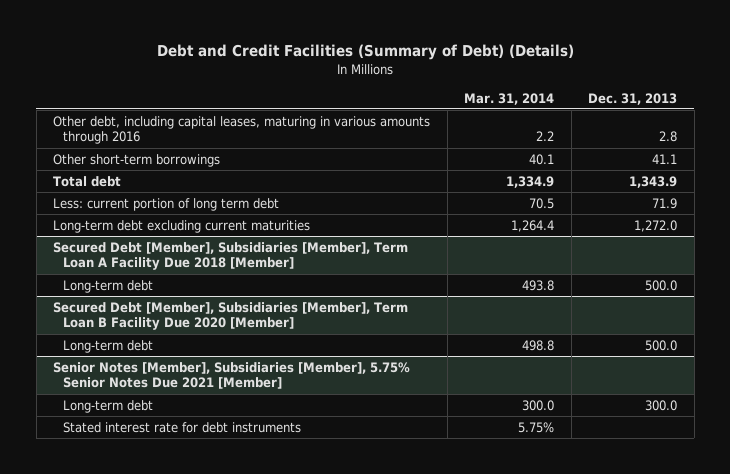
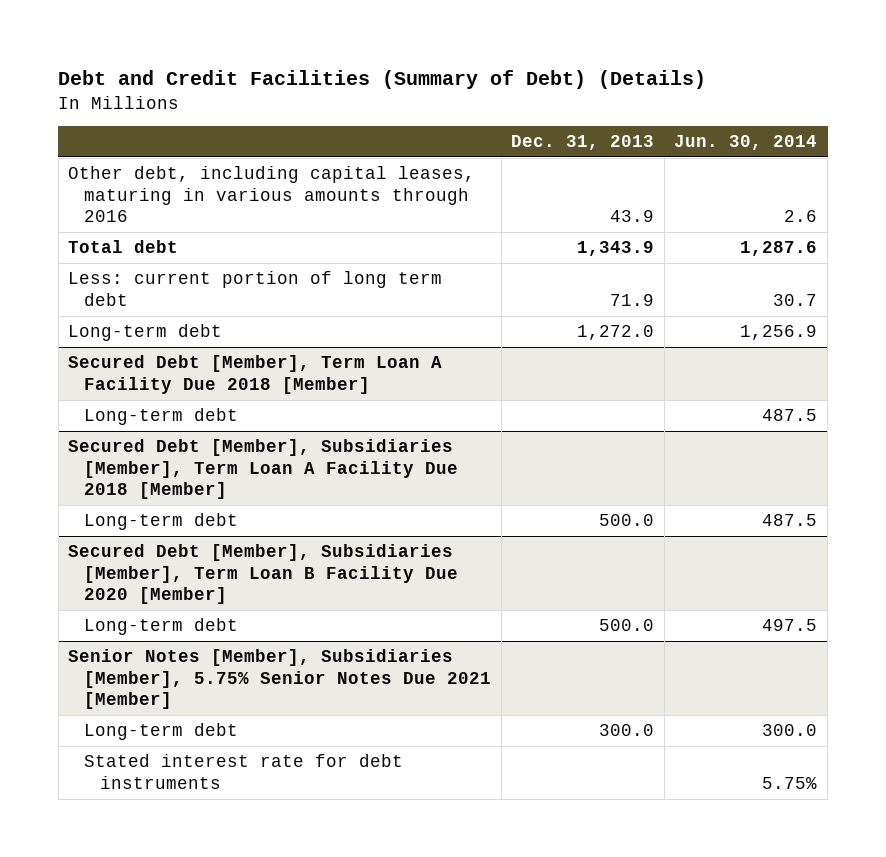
[464,92,555,105] Mar. 31, 2014 -> none
none -> [674,135,818,151] Jun. 30, 2014
[53,153,221,167] Other short-term borrowings -> none
[659,131,678,143] 2.8 -> [610,210,655,223] 43.9
[53,219,311,233] Long-term debt excluding current maturities -> [68,324,223,342] Long-term debt
none -> [68,355,443,394] Secured Debt [Member], Term Loan A Facility Due 2018 [Member]
none -> [84,408,239,426] Long-term debt

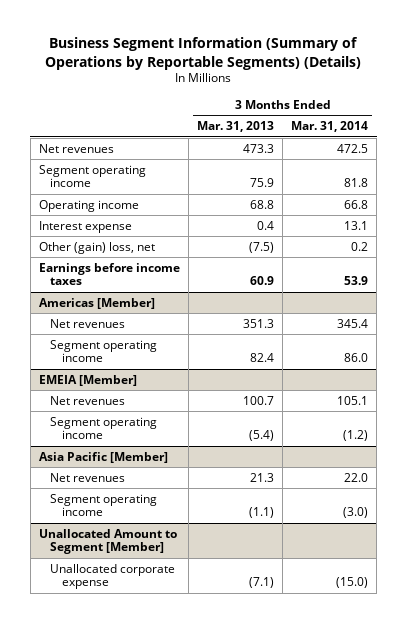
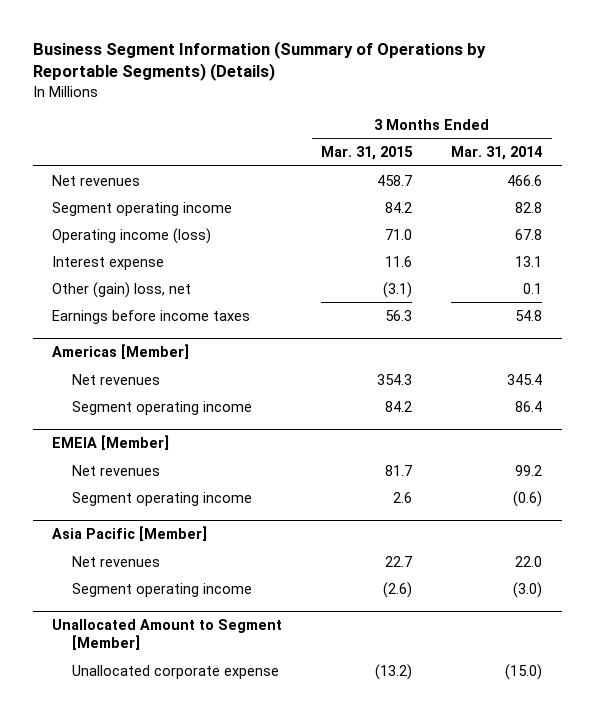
[196,121,274,133] Mar. 31, 2013 -> none
none -> [321,146,414,161] Mar. 31, 2015
[337,143,369,153] 472.5 -> [507,174,543,186] 466.6
[344,178,369,188] 81.8 -> [515,201,543,213] 82.8
[38,199,139,212] Operating income -> [52,227,212,244] Operating income (loss)
[344,199,369,209] 66.8 -> [515,228,543,240] 67.8
[351,241,369,251] 0.2 -> [523,282,543,294] 0.1
[344,276,369,286] 53.9 -> [515,309,543,321] 54.8
[344,353,369,363] 86.0 -> [515,400,543,412] 86.4
[337,395,369,405] 105.1 -> [515,464,543,476] 99.2
[343,430,369,442] (1.2) -> [513,490,543,507] (0.6)

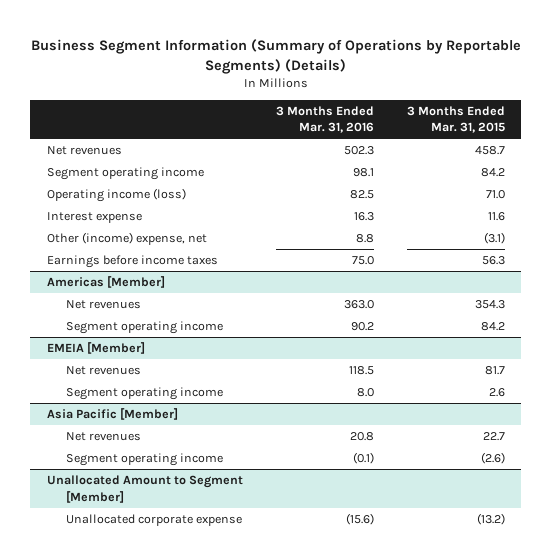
[451,146,543,161] Mar. 31, 2014 -> none
none -> [275,105,374,134] 3 Months Ended Mar. 31, 2016
[52,281,192,298] Other (gain) loss, net -> [46,232,207,246] Other (income) expense, net

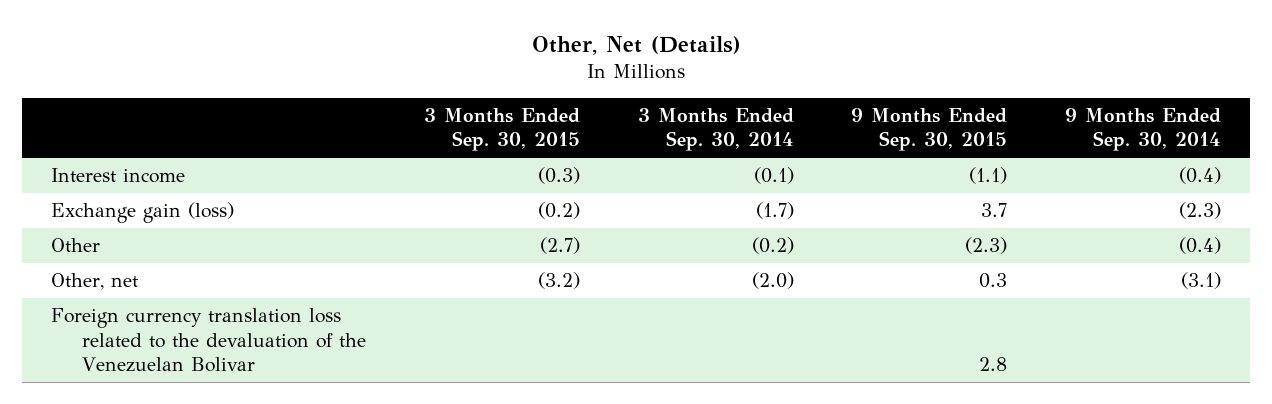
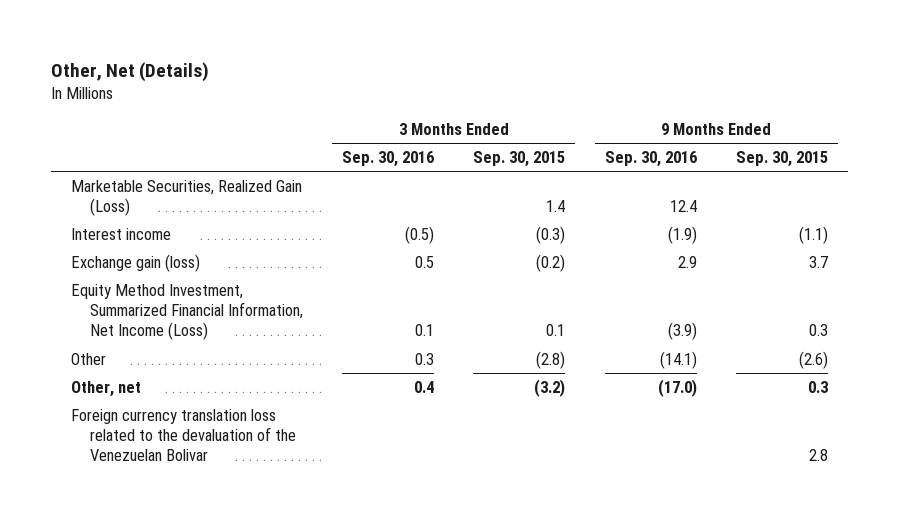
[637,107,794,152] 3 Months Ended Sep. 30, 2014 -> none
[1065,107,1222,152] 9 Months Ended Sep. 30, 2014 -> none
none -> [342,151,435,168] Sep. 30, 2016
none -> [604,151,697,168] Sep. 30, 2016
none -> [70,179,302,217] Marketable Securities, Realized Gain (Loss)
none -> [70,283,303,341] Equity Method Investment, Summarized Financial Information, Net Income (Loss)
[539,237,580,255] (2.7) -> [536,350,566,369] (2.8)
[965,237,1008,255] (2.3) -> [799,350,829,369] (2.6)

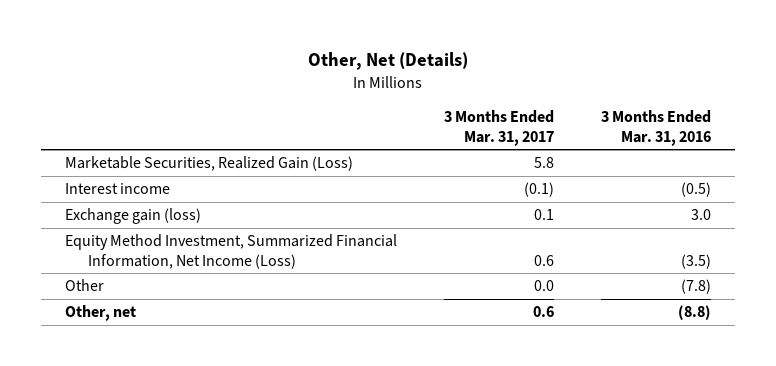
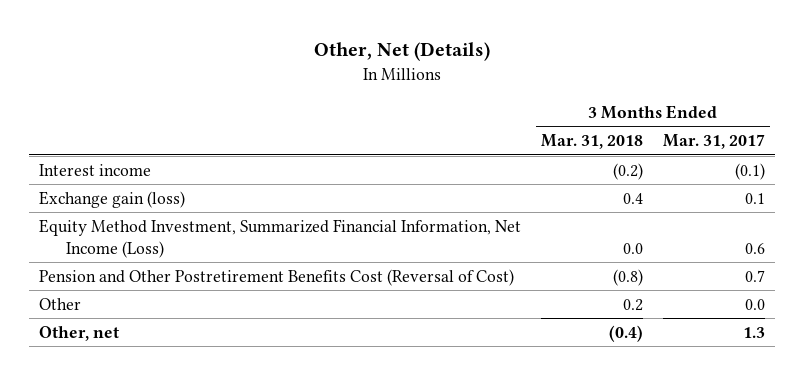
[601,110,712,146] 3 Months Ended Mar. 31, 2016 -> none
none -> [541,134,644,150] Mar. 31, 2018
[64,156,353,172] Marketable Securities, Realized Gain (Loss) -> none
none -> [39,268,515,286] Pension and Other Postretirement Benefits Cost (Reversal of Cost)
[532,306,554,318] 0.6 -> [743,326,766,338] 1.3

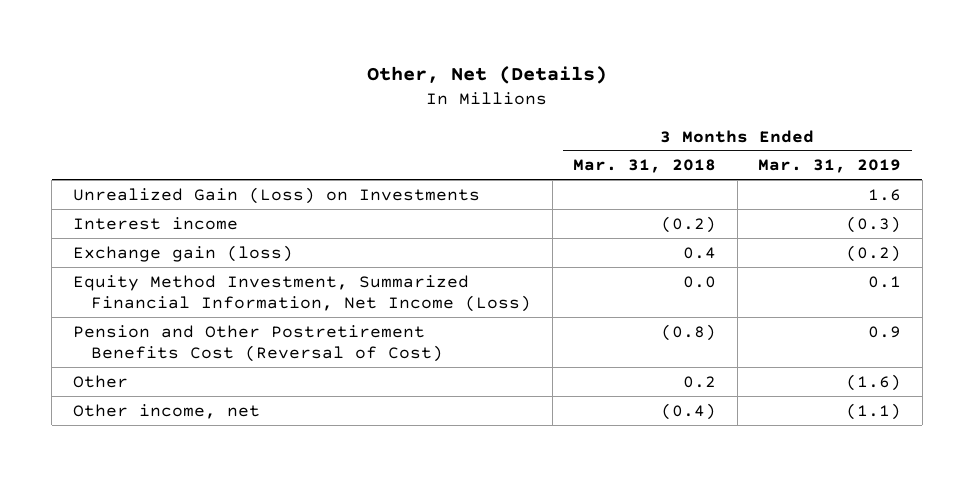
[663,134,766,150] Mar. 31, 2017 -> none
none -> [758,159,902,174] Mar. 31, 2019
none -> [72,186,480,204] Unrealized Gain (Loss) on Investments
[39,325,120,341] Other, net -> [72,403,260,419] Other income, net

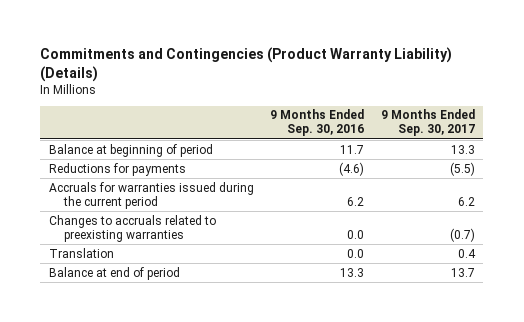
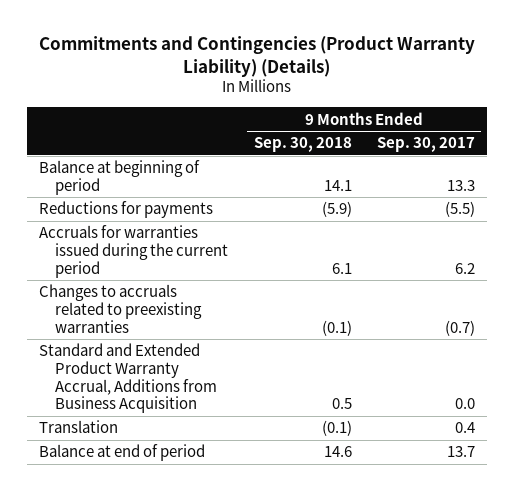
[270,109,365,137] 9 Months Ended Sep. 30, 2016 -> none
none -> [253,137,352,153] Sep. 30, 2018
none -> [39,343,218,414] Standard and Extended Product Warranty Accrual, Additions from Business Acquisition

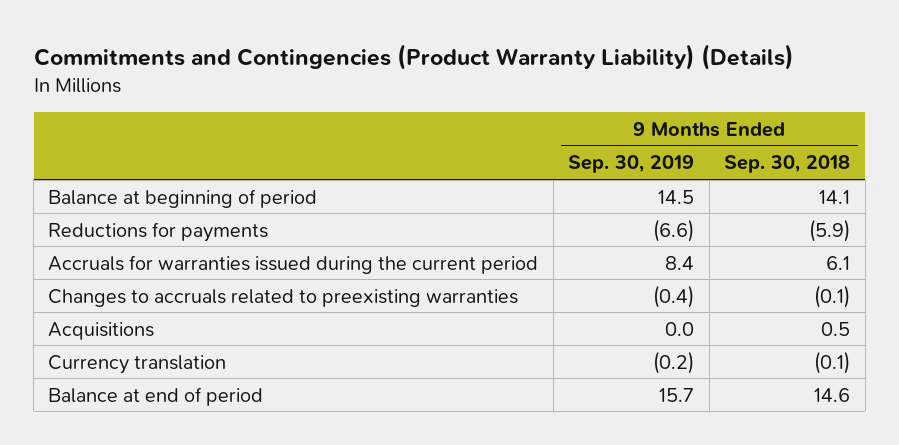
[376,137,475,153] Sep. 30, 2017 -> none
none -> [568,155,695,174] Sep. 30, 2019
[39,343,218,414] Standard and Extended Product Warranty Accrual, Additions from Business Acquisition -> [48,321,155,340] Acquisitions
[39,420,119,434] Translation -> [48,354,227,374] Currency translation

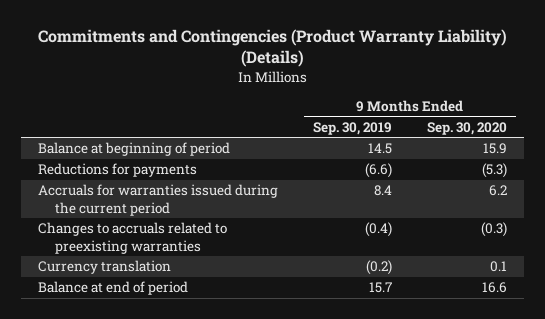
[724,155,851,174] Sep. 30, 2018 -> none
none -> [426,121,507,135] Sep. 30, 2020
[48,321,155,340] Acquisitions -> none

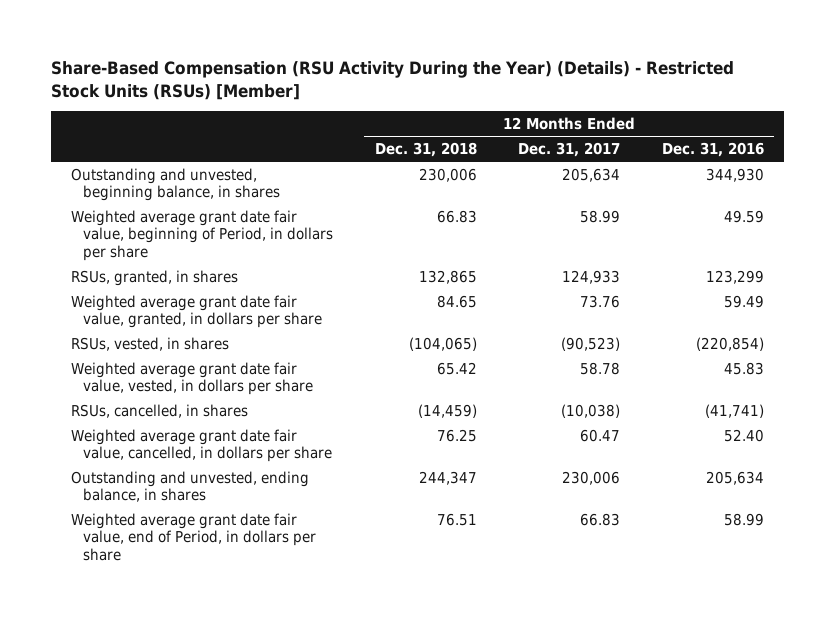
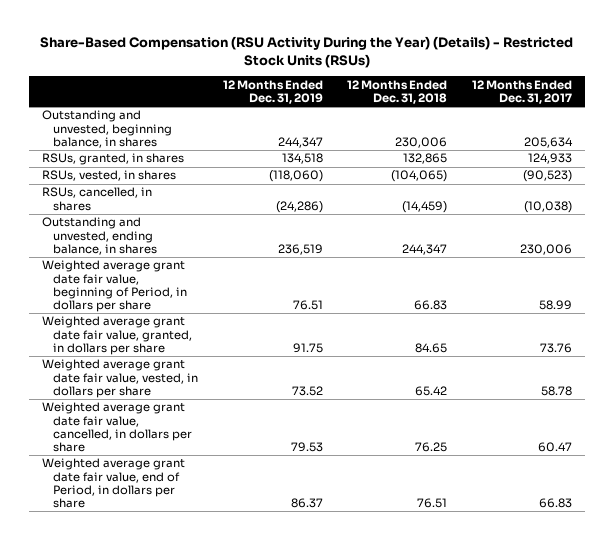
[50,60,734,100] Share-Based Compensation (RSU Activity During the Year) (Details) - Restricted Stock Units (RSUs) [Member] -> [40,36,574,68] Share-Based Compensation (RSU Activity During the Year) (Details) - Restricted Stock Units (RSUs)
[661,142,764,158] Dec. 31, 2016 -> none
none -> [222,79,323,104] 12 Months Ended Dec. 31, 2019
[71,209,334,261] Weighted average grant date fair value, beginning of Period, in dollars per share -> [41,260,187,313] Weighted average grant date fair value, beginning of Period, in dollars per share
[71,294,323,329] Weighted average grant date fair value, granted, in dollars per share -> [41,316,192,356] Weighted average grant date fair value, granted, in dollars per share
[71,361,314,396] Weighted average grant date fair value, vested, in dollars per share -> [41,359,198,399] Weighted average grant date fair value, vested, in dollars per share
[71,428,333,463] Weighted average grant date fair value, cancelled, in dollars per share -> [41,402,192,453] Weighted average grant date fair value, cancelled, in dollars per share

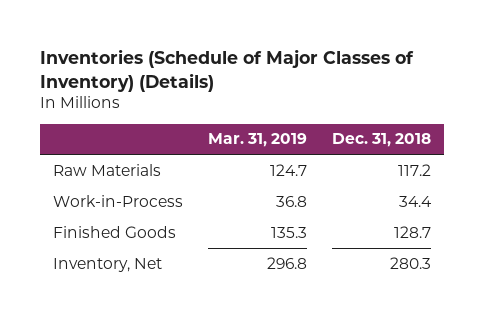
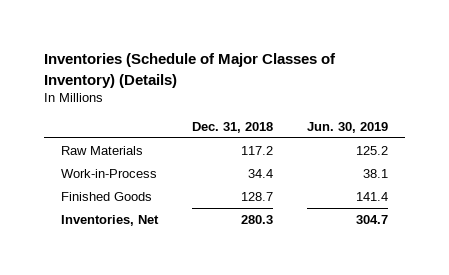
[207,133,307,148] Mar. 31, 2019 -> none
none -> [306,122,388,134] Jun. 30, 2019
[52,257,162,272] Inventory, Net -> [61,214,160,226] Inventories, Net

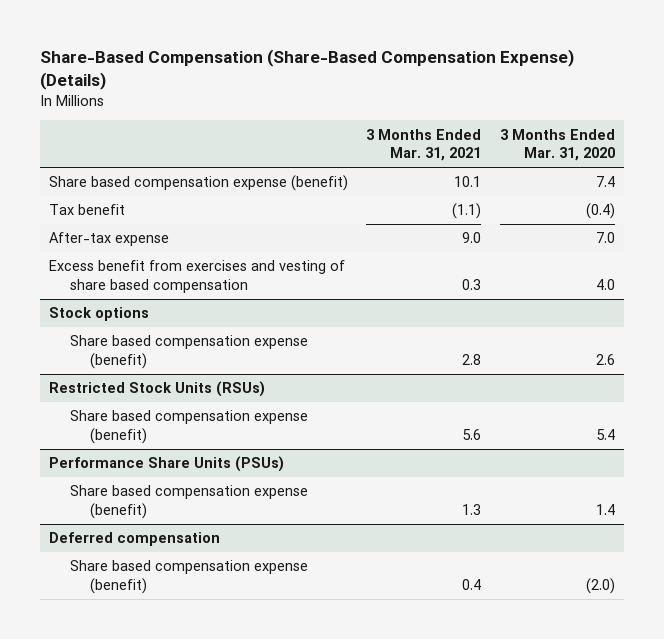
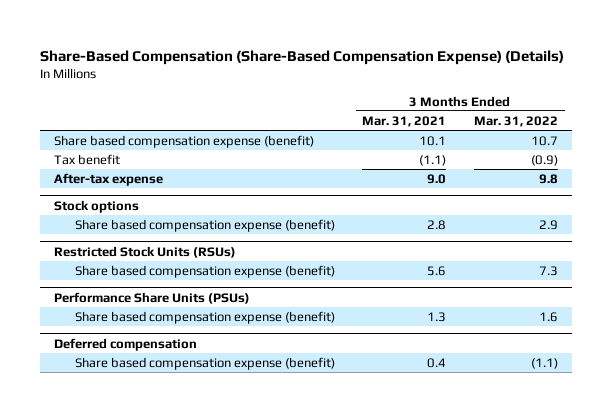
[499,128,615,162] 3 Months Ended Mar. 31, 2020 -> none
none -> [474,115,559,127] Mar. 31, 2022
[49,260,346,294] Excess benefit from exercises and vesting of share based compensation -> none

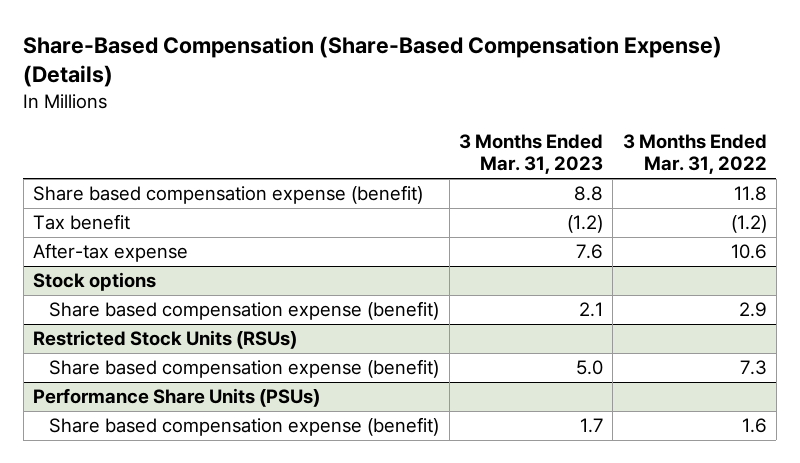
[362,115,447,127] Mar. 31, 2021 -> none
none -> [458,134,603,175] 3 Months Ended Mar. 31, 2023
[531,135,559,146] 10.7 -> [733,186,767,202] 11.8
[531,154,559,166] (0.9) -> [730,215,767,234] (1.2)
[539,173,559,184] 9.8 -> [730,244,767,260] 10.6
[54,337,198,351] Deferred compensation -> none
[74,356,335,370] Share based compensation expense (benefit) -> none

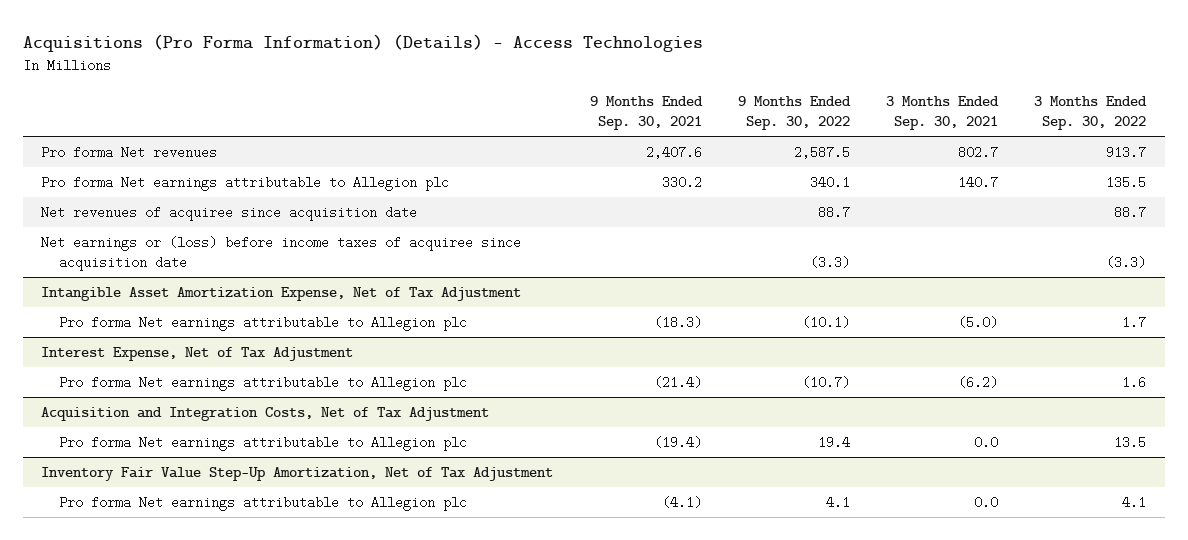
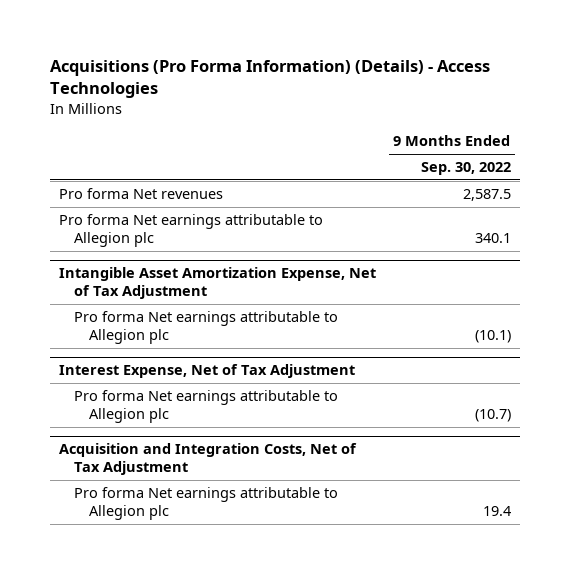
[589,95,703,131] 9 Months Ended Sep. 30, 2021 -> none
[886,95,1000,131] 3 Months Ended Sep. 30, 2021 -> none
[1034,95,1148,131] 3 Months Ended Sep. 30, 2022 -> none
[41,205,418,221] Net revenues of acquiree since acquisition date -> none
[41,235,522,272] Net earnings or (loss) before income taxes of acquiree since acquisition date -> none
[41,466,554,481] Inventory Fair Value Step-Up Amortization, Net of Tax Adjustment -> none
[59,495,468,511] Pro forma Net earnings attributable to Allegion plc -> none

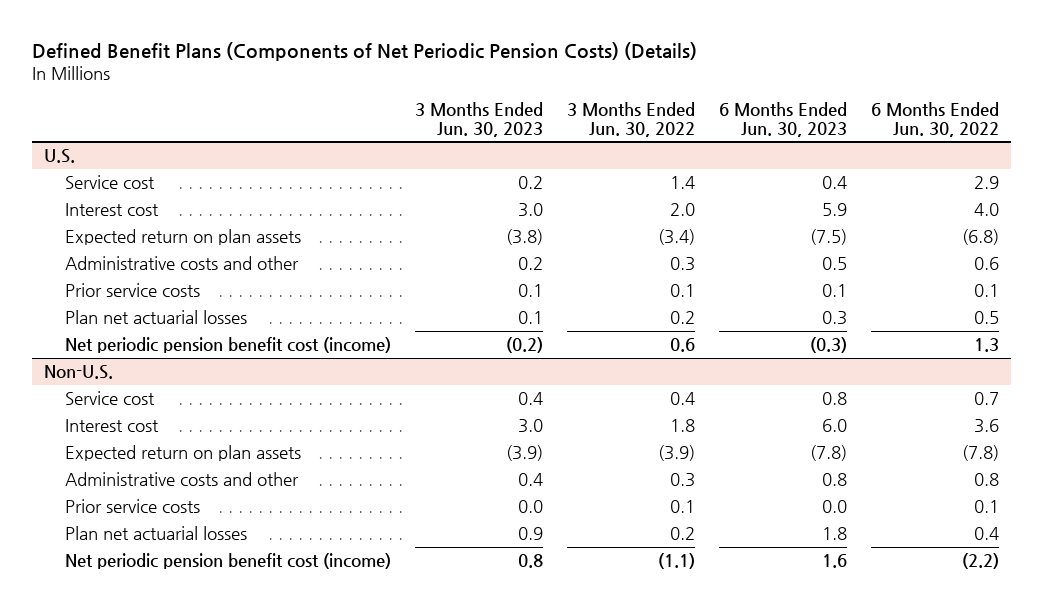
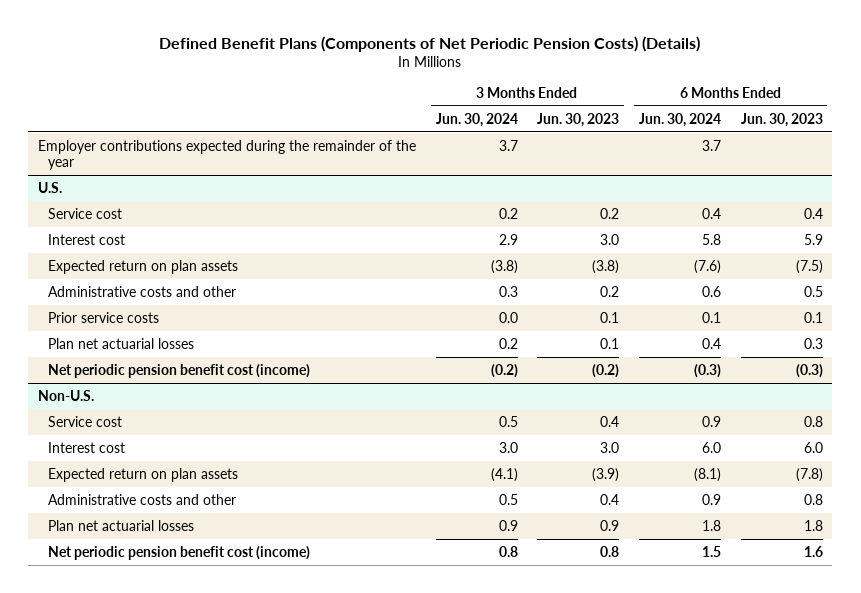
[567,101,696,137] 3 Months Ended Jun. 30, 2022 -> none
[871,101,1000,137] 6 Months Ended Jun. 30, 2022 -> none
none -> [435,112,518,127] Jun. 30, 2024
none -> [638,112,721,127] Jun. 30, 2024
none -> [38,139,417,170] Employer contributions expected during the remainder of the year
[64,499,200,514] Prior service costs -> none

